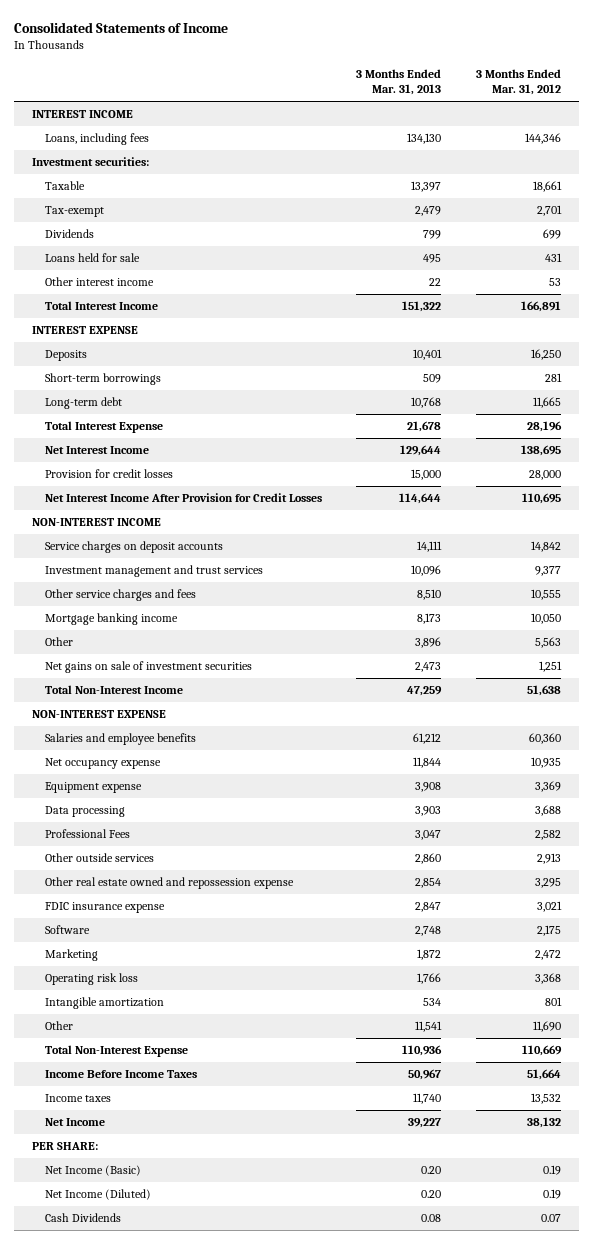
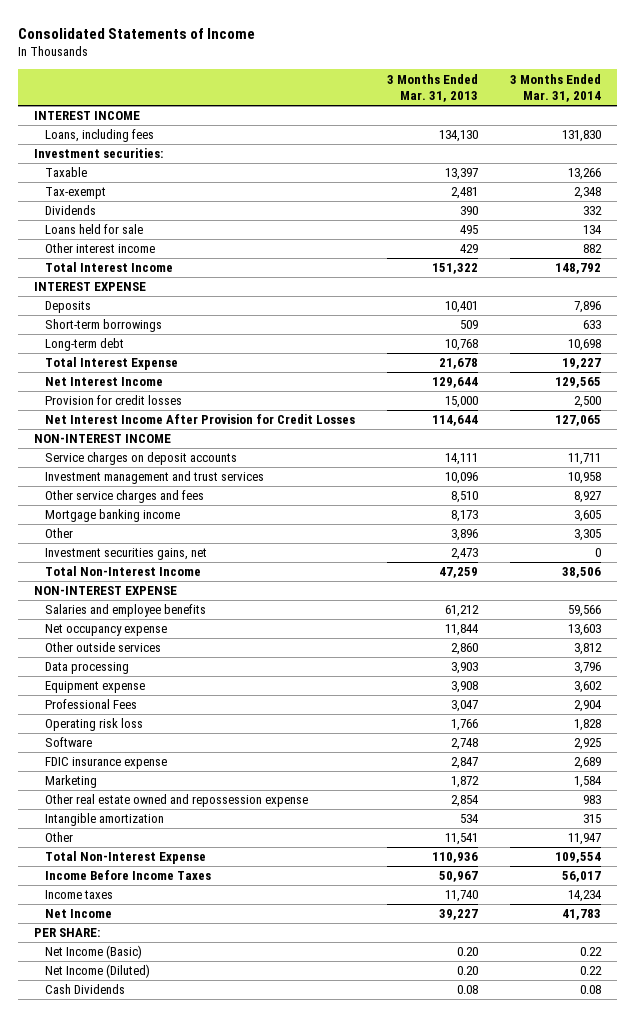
[476,68,562,96] 3 Months Ended Mar. 31, 2012 -> none
none -> [509,73,601,103] 3 Months Ended Mar. 31, 2014
[415,206,442,217] 2,479 -> [450,187,478,200] 2,481
[423,230,442,240] 799 -> [459,206,478,216] 390
[429,278,442,287] 22 -> [459,244,478,254] 429
[44,661,252,674] Net gains on sale of investment securities -> [44,548,207,561] Investment securities gains, net
[44,853,154,863] Other outside services -> [44,642,161,653] Other outside services
[44,782,142,794] Equipment expense -> [44,681,145,694] Equipment expense
[44,973,138,986] Operating risk loss -> [44,718,143,732] Operating risk loss
[44,902,165,914] FDIC insurance expense -> [44,757,167,770] FDIC insurance expense
[44,877,294,890] Other real estate owned and repossession expense -> [44,794,308,808] Other real estate owned and repossession expense

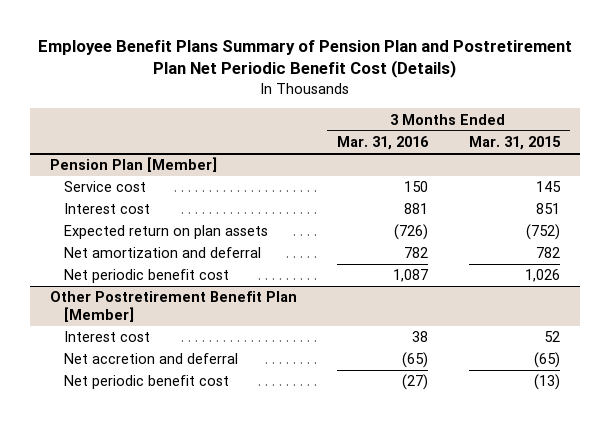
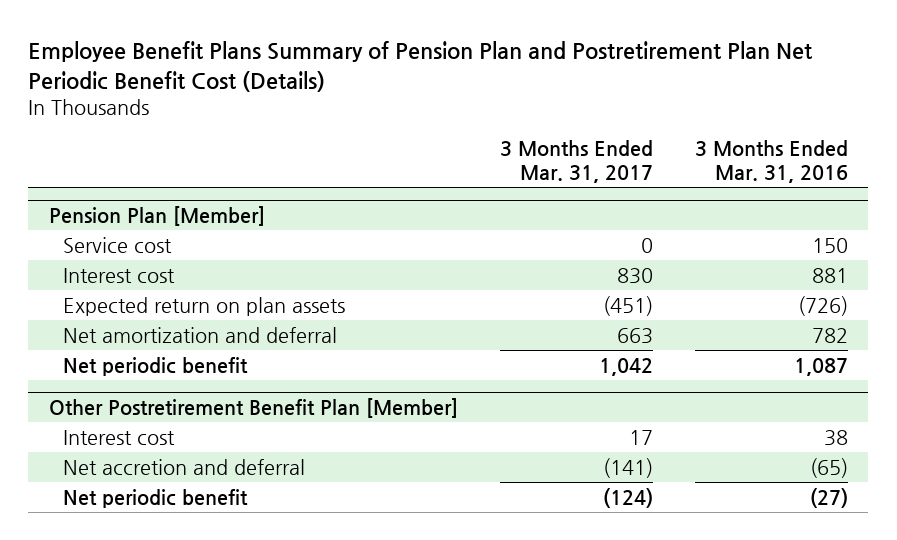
[468,136,561,151] Mar. 31, 2015 -> none
none -> [499,140,653,184] 3 Months Ended Mar. 31, 2017
[64,269,230,284] Net periodic benefit cost -> [63,356,249,376] Net periodic benefit
[64,375,230,390] Net periodic benefit cost -> [63,488,249,508] Net periodic benefit

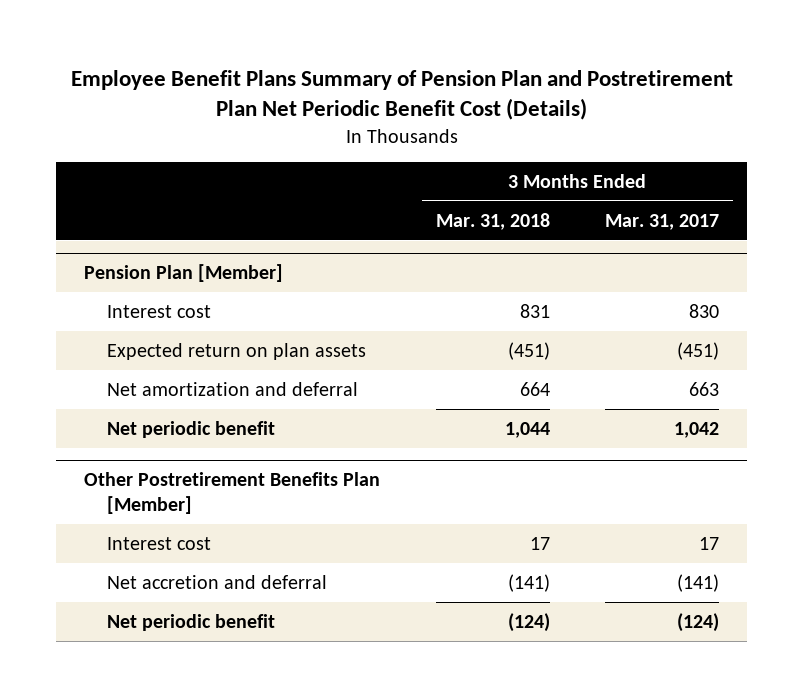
[694,140,848,184] 3 Months Ended Mar. 31, 2016 -> none
none -> [435,212,550,230] Mar. 31, 2018
[63,236,173,253] Service cost -> none
[49,397,459,418] Other Postretirement Benefit Plan [Member] -> [84,472,381,514] Other Postretirement Benefits Plan [Member]

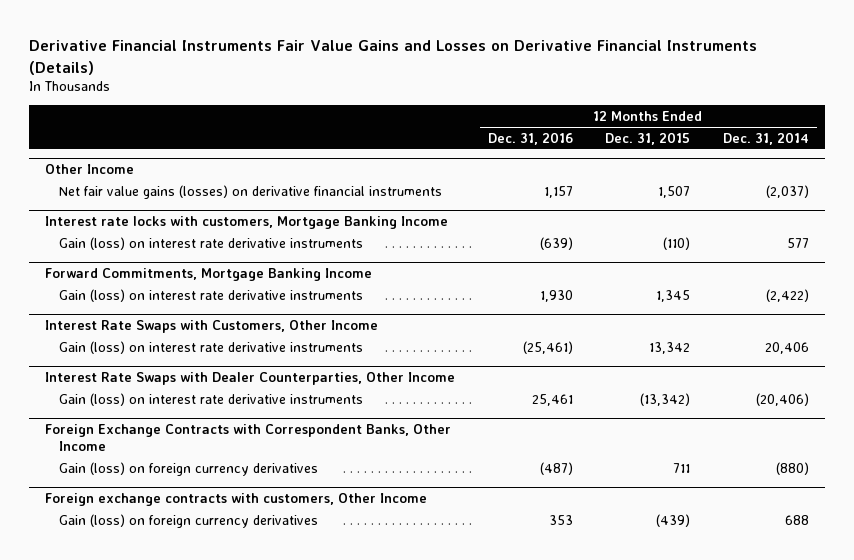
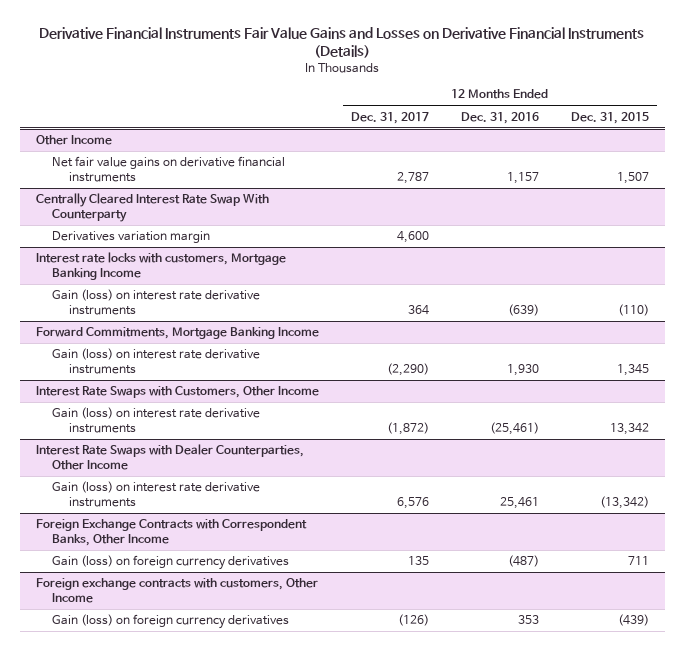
[722,131,809,145] Dec. 31, 2014 -> none
none -> [350,111,429,124] Dec. 31, 2017
[59,184,443,199] Net fair value gains (losses) on derivative financial instruments -> [52,156,286,183] Net fair value gains on derivative financial instruments
none -> [35,193,269,223] Centrally Cleared Interest Rate Swap With Counterparty
none -> [52,231,211,244] Derivatives variation margin

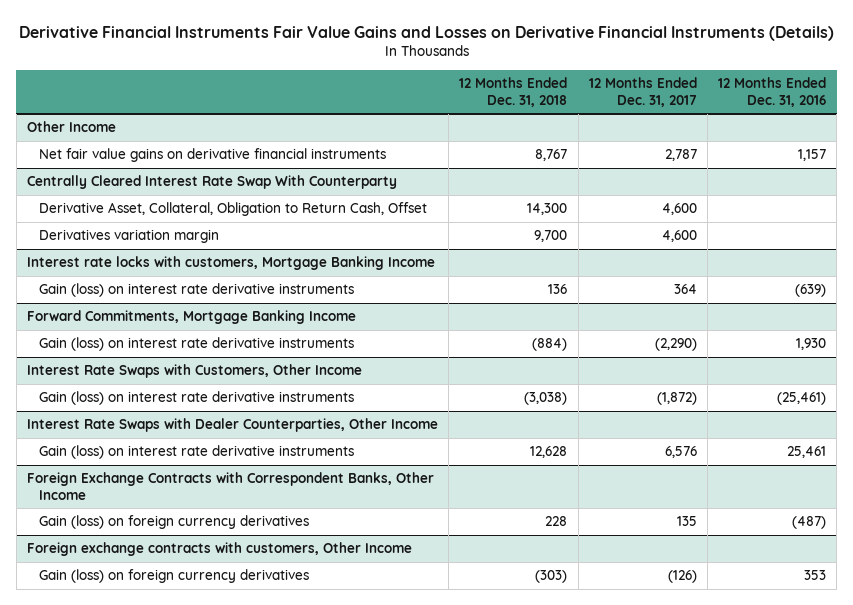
[570,111,649,124] Dec. 31, 2015 -> none
none -> [459,76,568,107] 12 Months Ended Dec. 31, 2018
none -> [39,202,428,217] Derivative Asset, Collateral, Obligation to Return Cash, Offset

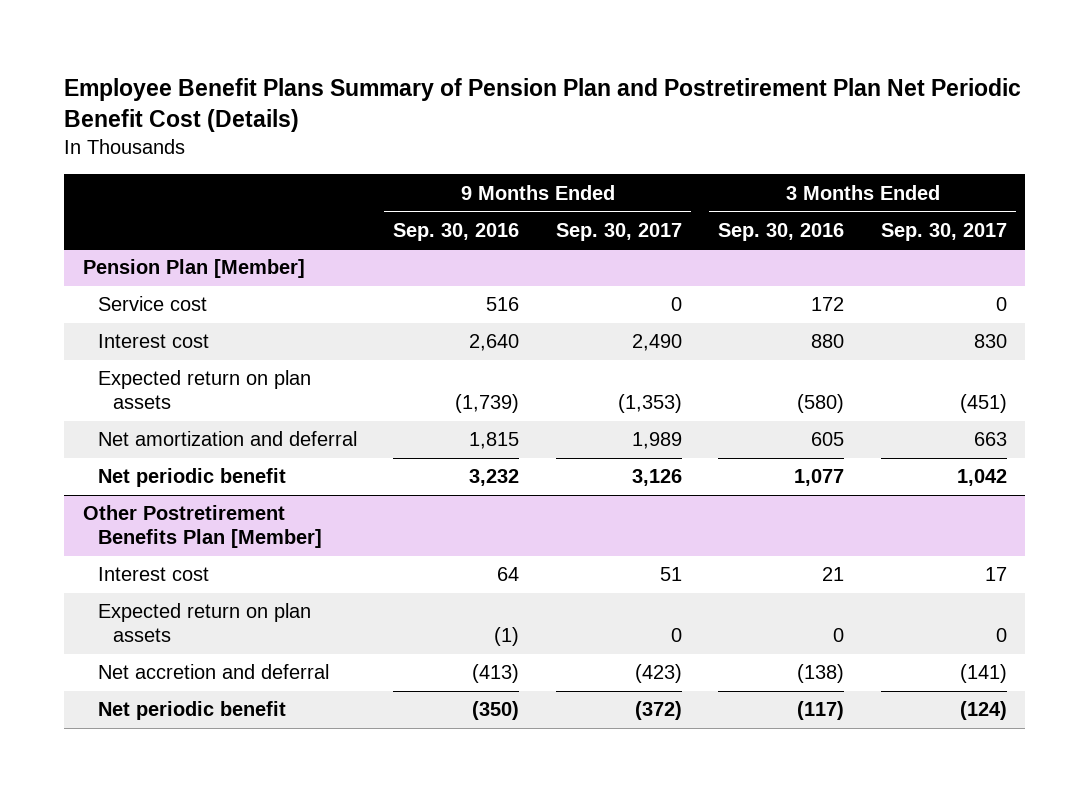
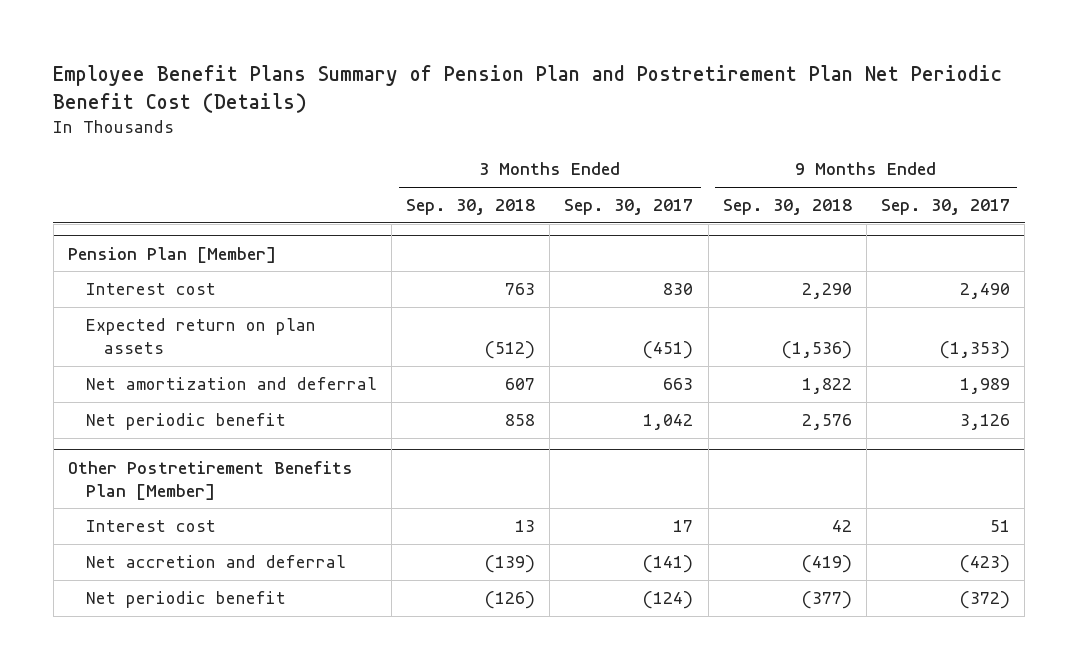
[393,222,520,241] Sep. 30, 2016 -> none
[718,222,845,241] Sep. 30, 2016 -> none
none -> [406,199,536,216] Sep. 30, 2018
none -> [722,199,852,216] Sep. 30, 2018
[97,296,207,312] Service cost -> none
[97,603,311,643] Expected return on plan assets -> none

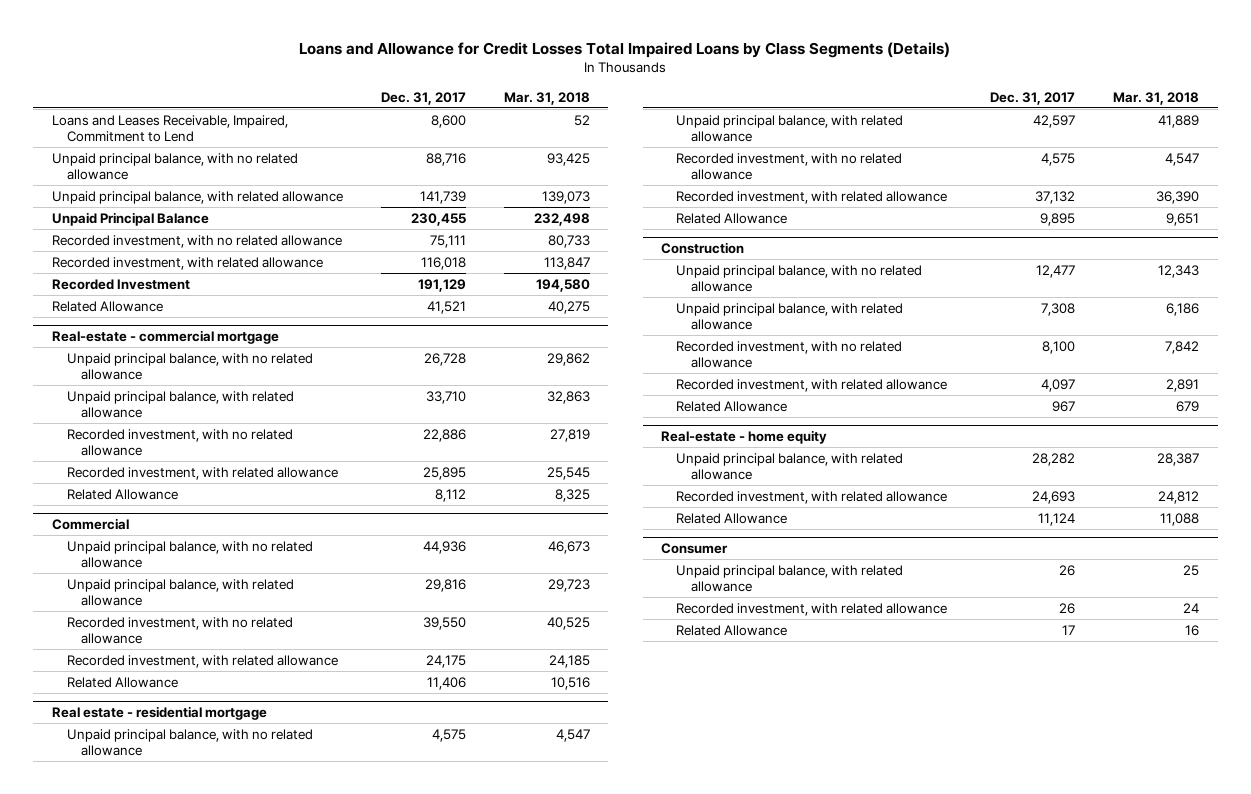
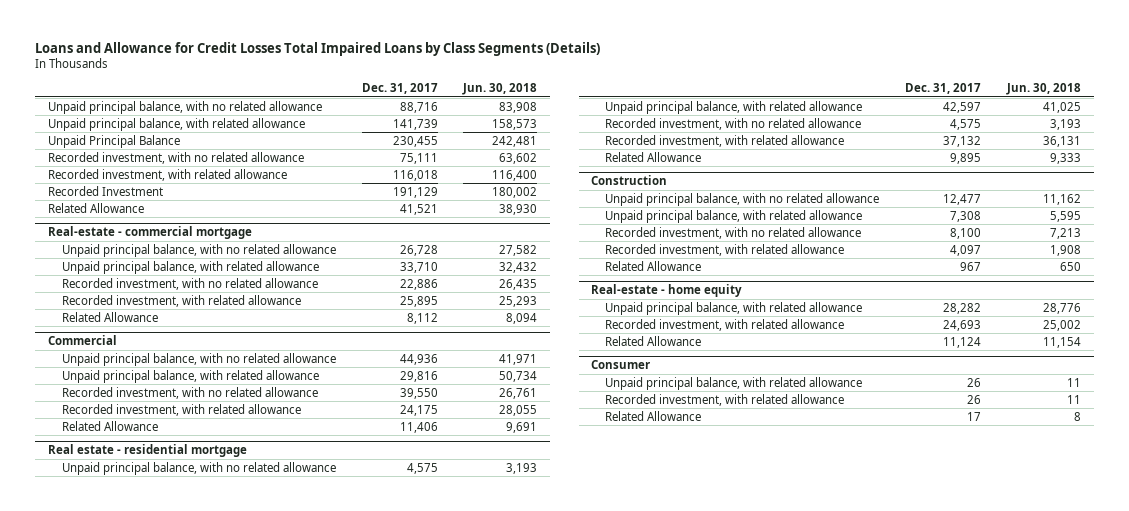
[503,91,590,105] Mar. 31, 2018 -> none
none -> [462,83,538,96] Jun. 30, 2018
[51,114,288,142] Loans and Leases Receivable, Impaired, Commitment to Lend -> none

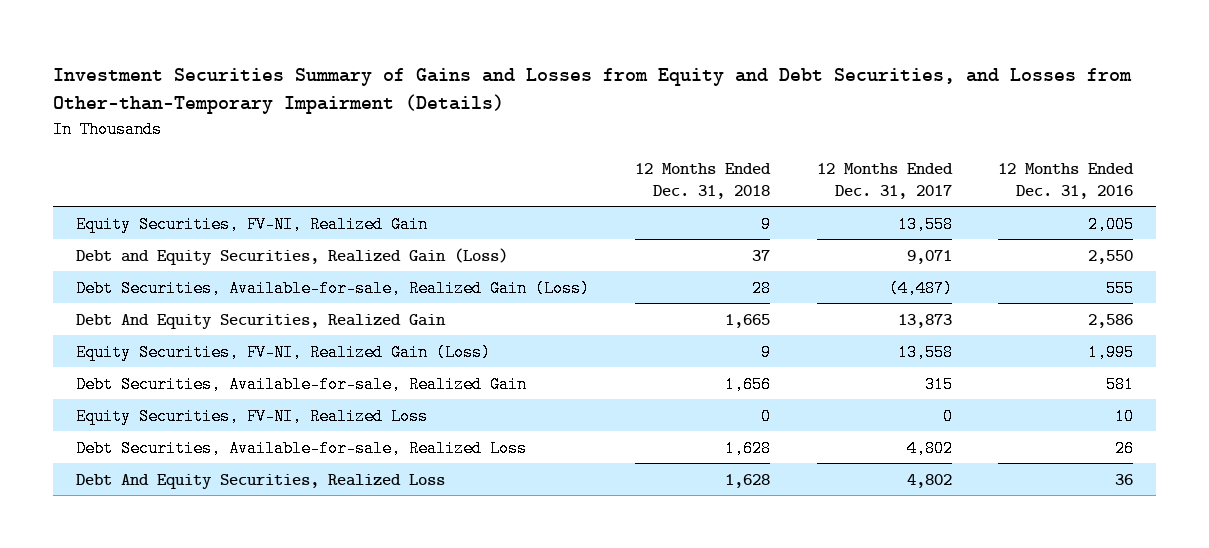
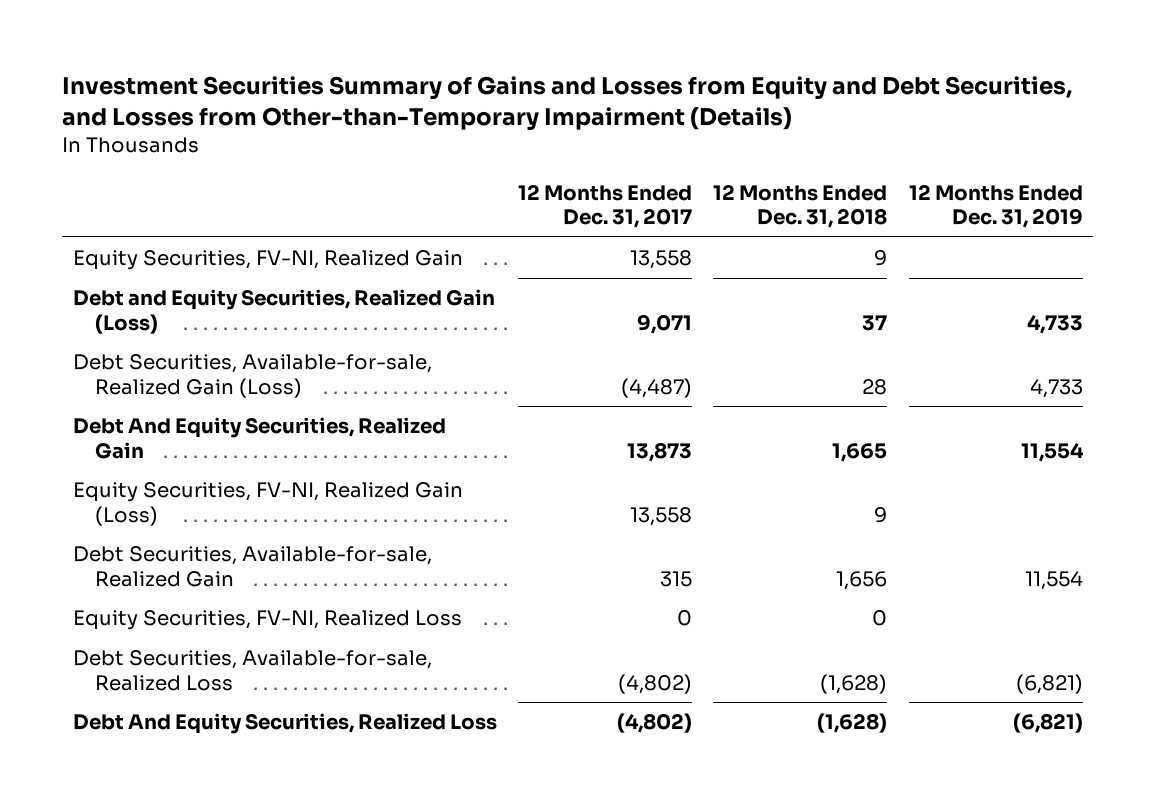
[997,162,1134,199] 12 Months Ended Dec. 31, 2016 -> none
none -> [908,183,1083,229] 12 Months Ended Dec. 31, 2019
[725,439,772,457] 1,628 -> [820,673,888,694] (1,628)
[906,439,953,457] 4,802 -> [618,673,693,694] (4,802)
[725,473,771,488] 1,628 -> [817,713,888,734] (1,628)
[906,473,952,488] 4,802 -> [617,713,693,734] (4,802)

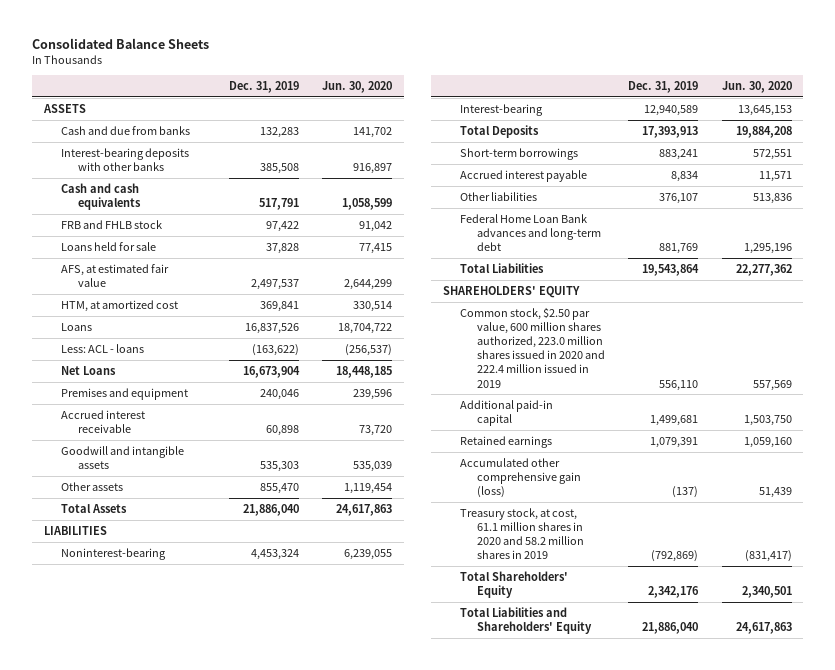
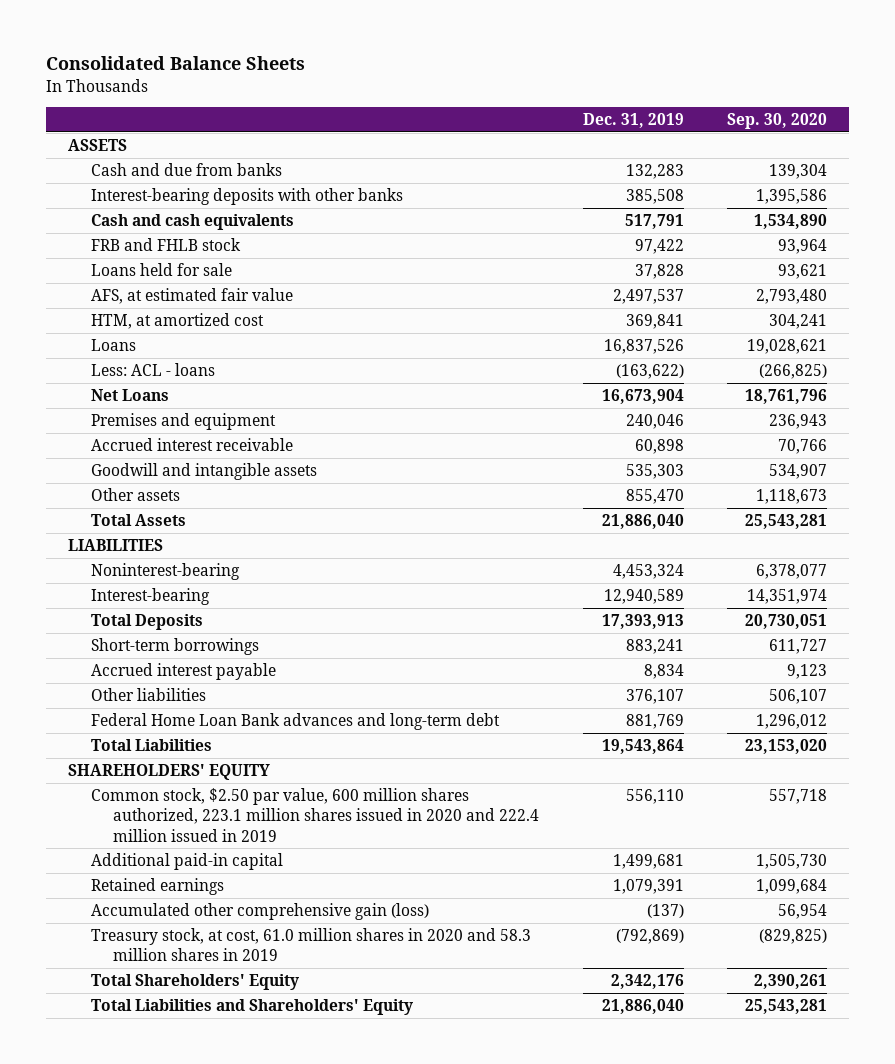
[322,80,393,93] Jun. 30, 2020 -> none
none -> [727,113,828,130] Sep. 30, 2020
[460,306,606,388] Common stock, $2.50 par value, 600 million shares authorized, 223.0 million shares issued in 2020 and 222.4 million issued in 2019 -> [90,787,540,842] Common stock, $2.50 par value, 600 million shares authorized, 223.1 million shares issued in 2020 and 222.4 million issued in 2019
[460,507,585,560] Treasury stock, at cost, 61.1 million shares in 2020 and 58.2 million shares in 2019 -> [90,927,531,962] Treasury stock, at cost, 61.0 million shares in 2020 and 58.3 million shares in 2019

